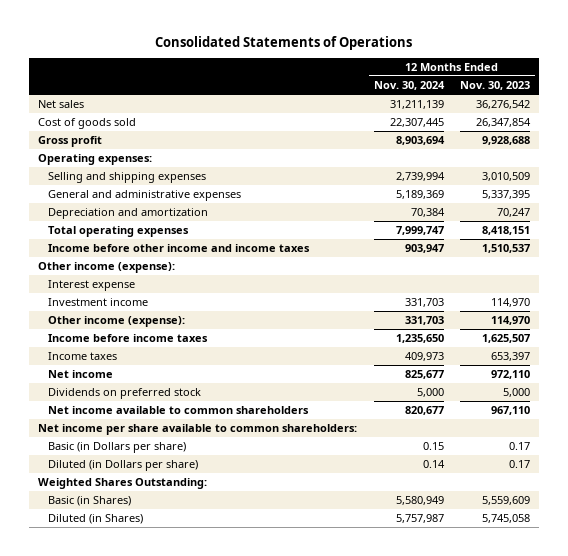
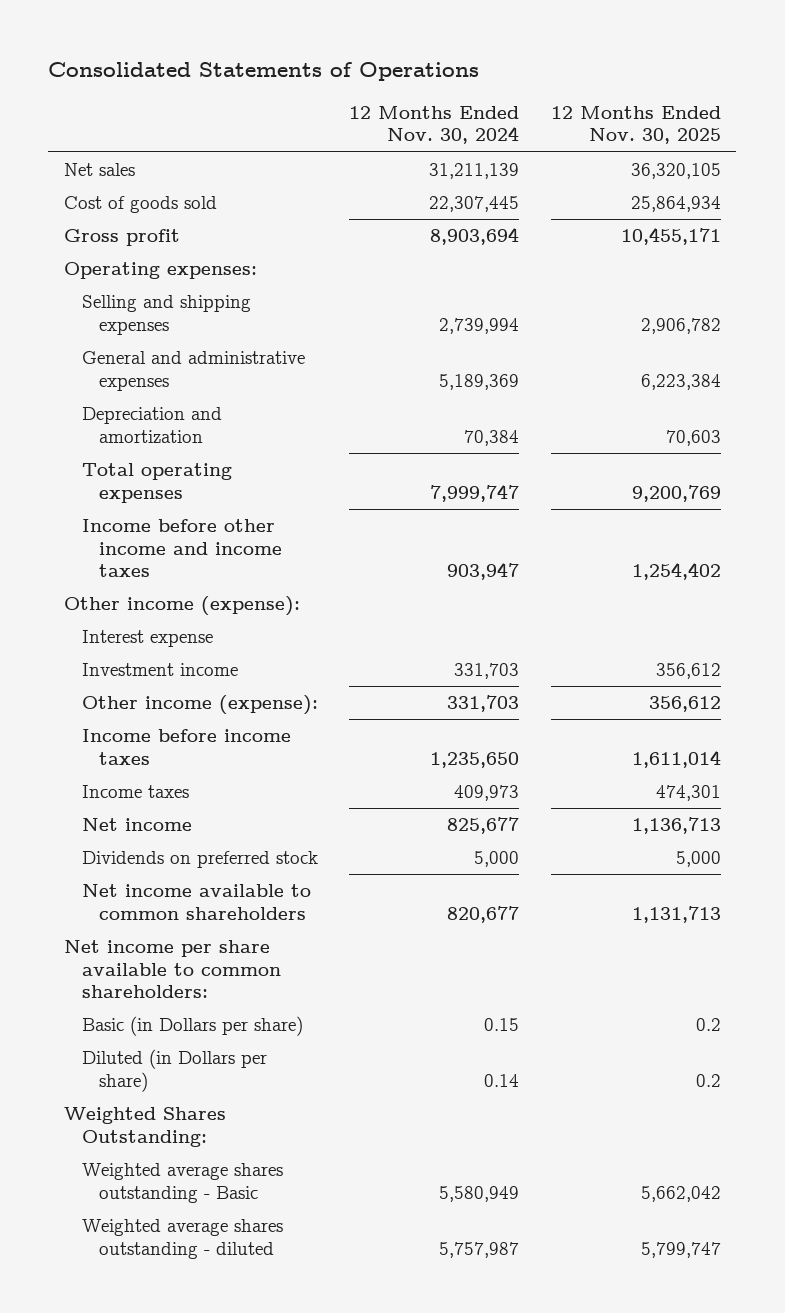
[460,81,531,91] Nov. 30, 2023 -> none
none -> [550,106,721,145] 12 Months Ended Nov. 30, 2025
[48,496,132,507] Basic (in Shares) -> [81,1163,283,1203] Weighted average shares outstanding - Basic
[48,514,144,525] Diluted (in Shares) -> [81,1219,283,1259] Weighted average shares outstanding - diluted

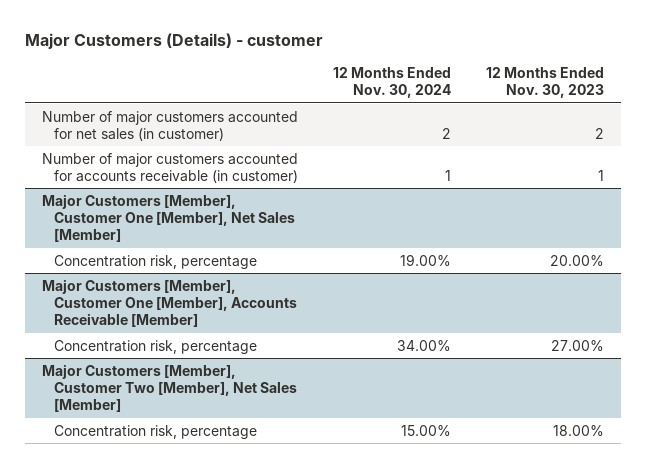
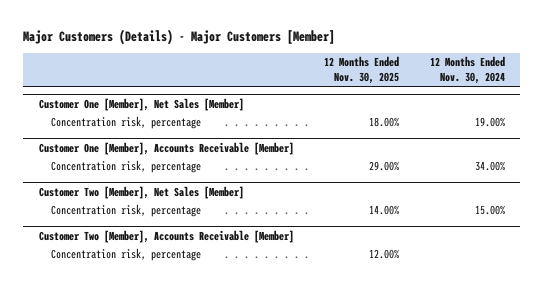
[24,33,323,50] Major Customers (Details) - customer -> [23,29,336,46] Major Customers (Details) - Major Customers [Member]
[485,66,604,99] 12 Months Ended Nov. 30, 2023 -> none
none -> [324,56,400,85] 12 Months Ended Nov. 30, 2025
[42,110,299,141] Number of major customers accounted for net sales (in customer) -> none
[42,152,299,183] Number of major customers accounted for accounts receivable (in customer) -> none
[42,193,295,243] Major Customers [Member], Customer One [Member], Net Sales [Member] -> [38,97,244,111] Customer One [Member], Net Sales [Member]
[42,278,297,328] Major Customers [Member], Customer One [Member], Accounts Receivable [Member] -> [38,141,294,155] Customer One [Member], Accounts Receivable [Member]
[42,363,297,413] Major Customers [Member], Customer Two [Member], Net Sales [Member] -> [38,185,244,199] Customer Two [Member], Net Sales [Member]
none -> [38,229,294,243] Customer Two [Member], Accounts Receivable [Member]
none -> [51,248,202,262] Concentration risk, percentage

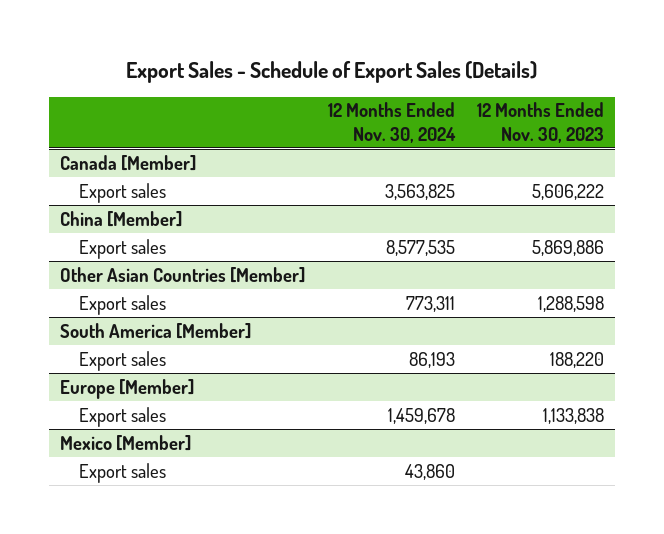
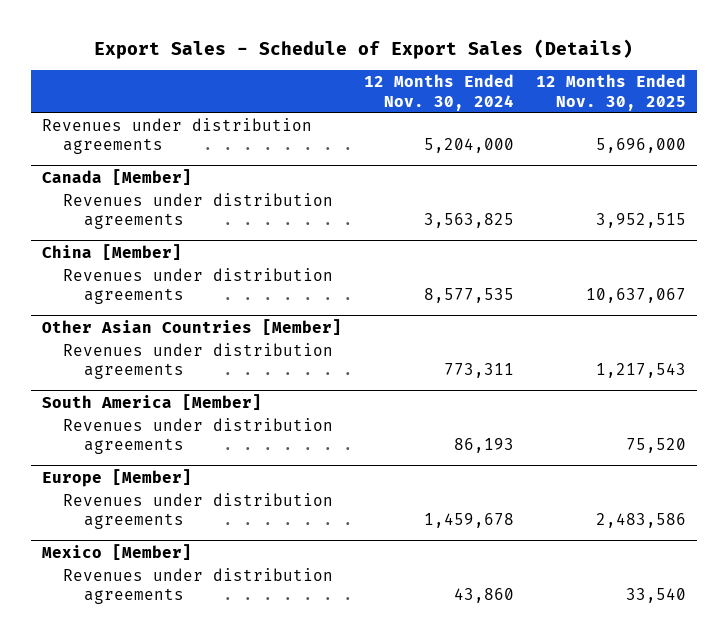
[477,102,605,143] 12 Months Ended Nov. 30, 2023 -> none
none -> [536,74,687,111] 12 Months Ended Nov. 30, 2025
none -> [42,117,313,155] Revenues under distribution agreements
[79,182,167,203] Export sales -> [63,192,334,230] Revenues under distribution agreements
[79,238,167,259] Export sales -> [63,267,334,305] Revenues under distribution agreements
[79,294,167,315] Export sales -> [63,342,334,380] Revenues under distribution agreements
[79,350,167,371] Export sales -> [63,417,334,455] Revenues under distribution agreements
[79,406,167,427] Export sales -> [63,492,334,530] Revenues under distribution agreements
[79,462,167,483] Export sales -> [63,567,334,605] Revenues under distribution agreements

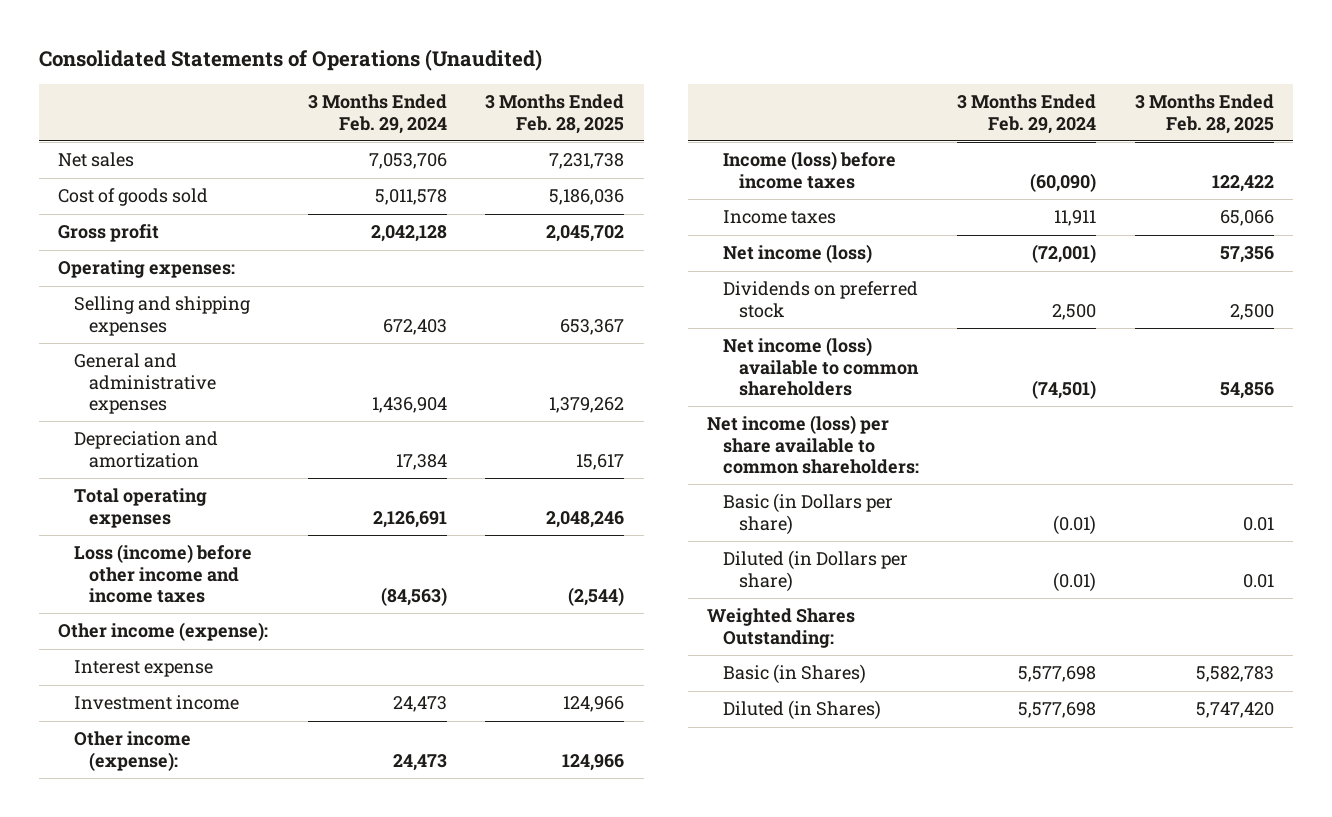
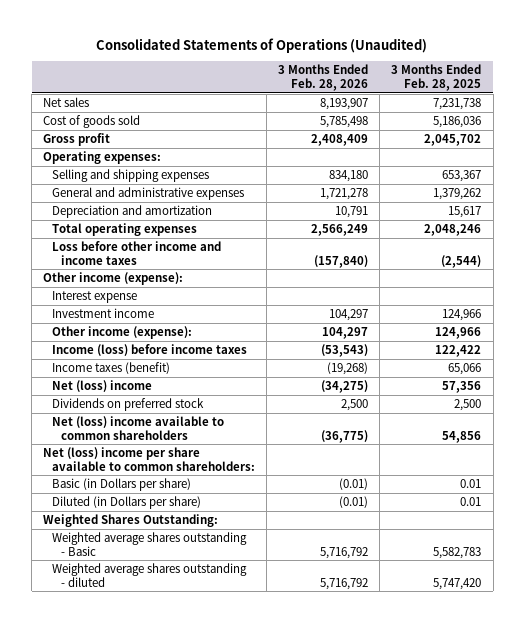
[307,94,447,134] 3 Months Ended Feb. 29, 2024 -> none
none -> [278,64,369,91] 3 Months Ended Feb. 28, 2026
[73,544,252,603] Loss (income) before other income and income taxes -> [52,241,222,265] Loss before other income and income taxes
[723,210,837,225] Income taxes -> [52,362,171,375] Income taxes (benefit)
[723,244,873,264] Net income (loss) -> [52,380,153,393] Net (loss) income
[723,337,919,396] Net income (loss) available to common shareholders -> [52,416,225,440] Net (loss) income available to common shareholders
[707,415,920,474] Net income (loss) per share available to common shareholders: -> [43,447,256,471] Net (loss) income per share available to common shareholders:
[723,664,867,685] Basic (in Shares) -> [52,532,248,556] Weighted average shares outstanding - Basic
[723,700,882,721] Diluted (in Shares) -> [52,563,248,587] Weighted average shares outstanding - diluted

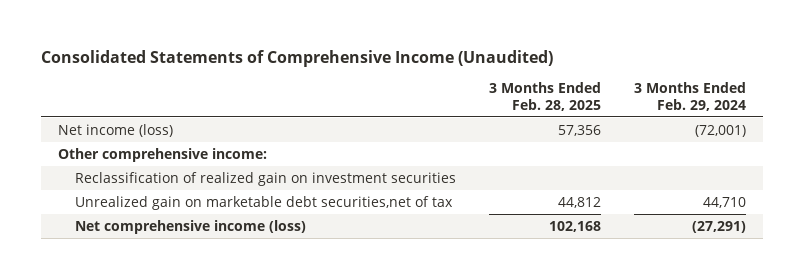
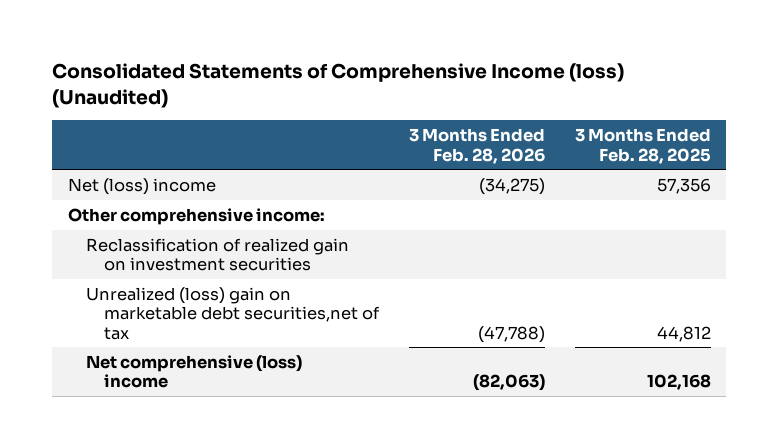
[41,49,554,67] Consolidated Statements of Comprehensive Income (Unaudited) -> [52,63,625,108] Consolidated Statements of Comprehensive Income (loss) (Unaudited)
[634,82,747,111] 3 Months Ended Feb. 29, 2024 -> none
none -> [409,128,546,164] 3 Months Ended Feb. 28, 2026
[57,123,173,137] Net income (loss) -> [67,177,216,195] Net (loss) income
[75,195,454,210] Unrealized gain on marketable debt securities,net of tax -> [85,286,380,340] Unrealized (loss) gain on marketable debt securities,net of tax
[75,219,307,234] Net comprehensive income (loss) -> [85,354,302,389] Net comprehensive (loss) income

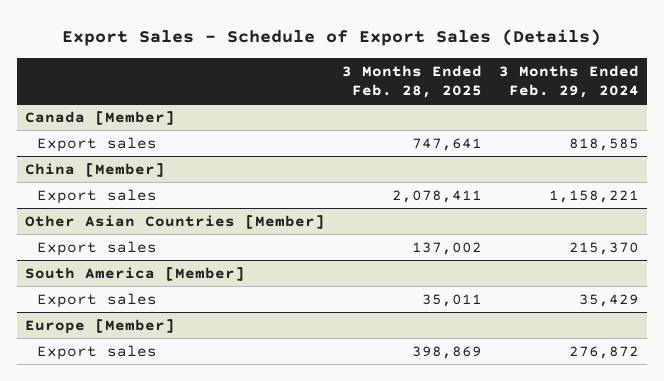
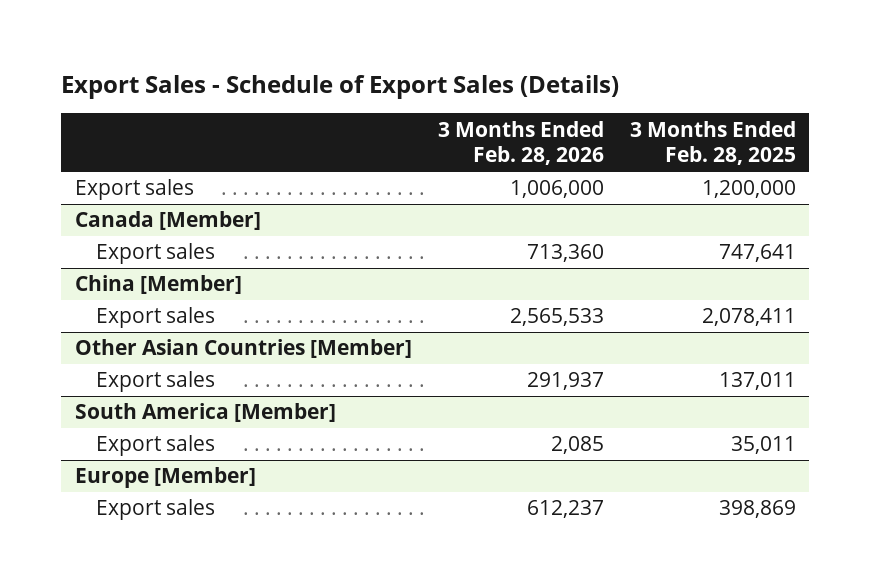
[498,64,639,99] 3 Months Ended Feb. 29, 2024 -> none
none -> [437,120,604,166] 3 Months Ended Feb. 28, 2026
none -> [74,179,194,201] Export sales
[411,241,482,255] 137,002 -> [718,372,796,391] 137,011

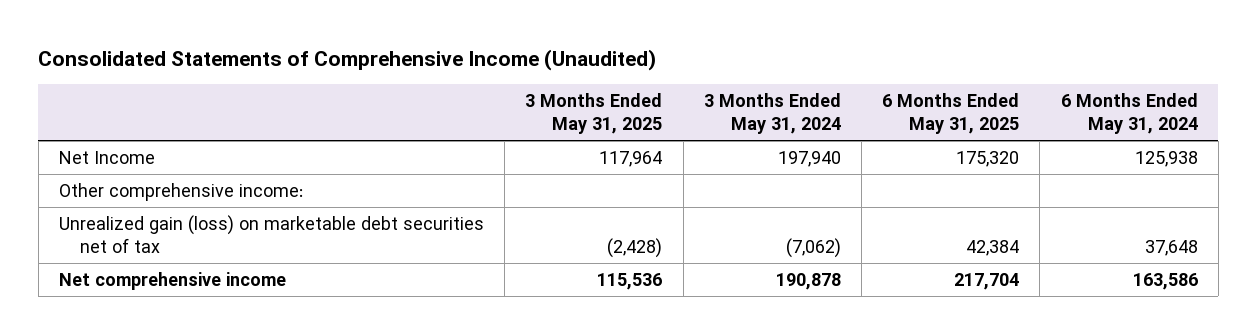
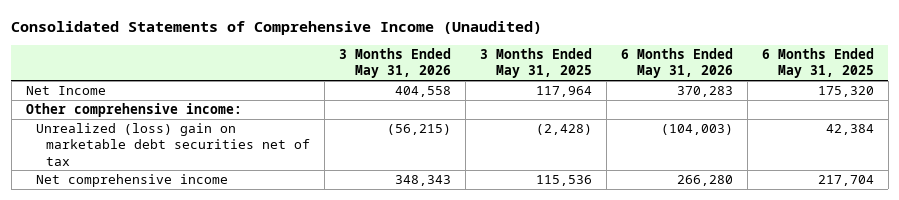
[703,93,841,134] 3 Months Ended May 31, 2024 -> none
[1060,93,1198,134] 6 Months Ended May 31, 2024 -> none
none -> [338,48,451,79] 3 Months Ended May 31, 2026
none -> [620,48,733,79] 6 Months Ended May 31, 2026
[58,214,484,253] Unrealized gain (loss) on marketable debt securities net of tax -> [35,123,310,166] Unrealized (loss) gain on marketable debt securities net of tax

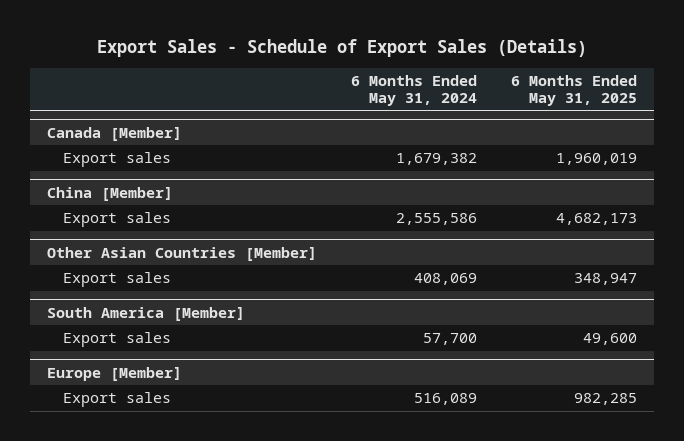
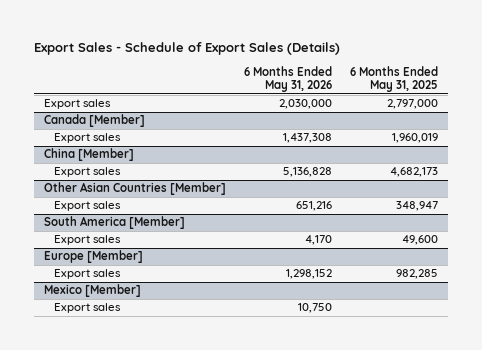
[350,74,477,106] 6 Months Ended May 31, 2024 -> none
none -> [243,65,332,93] 6 Months Ended May 31, 2026
none -> [43,99,111,110] Export sales
none -> [43,284,141,298] Mexico [Member]
none -> [53,303,121,314] Export sales

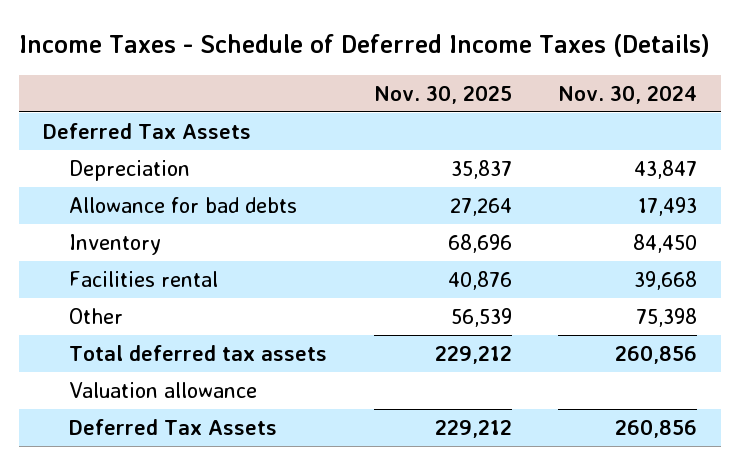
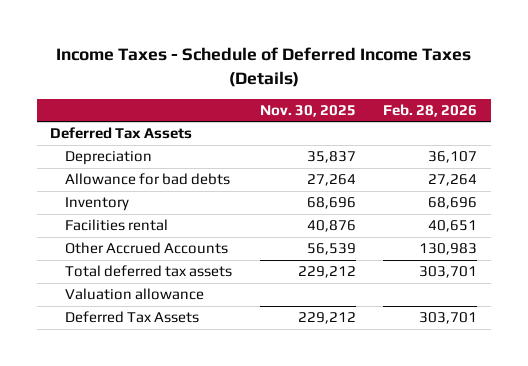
[558,84,698,104] Nov. 30, 2024 -> none
none -> [383,104,478,118] Feb. 28, 2026
[68,307,123,324] Other -> [65,242,229,255] Other Accrued Accounts

